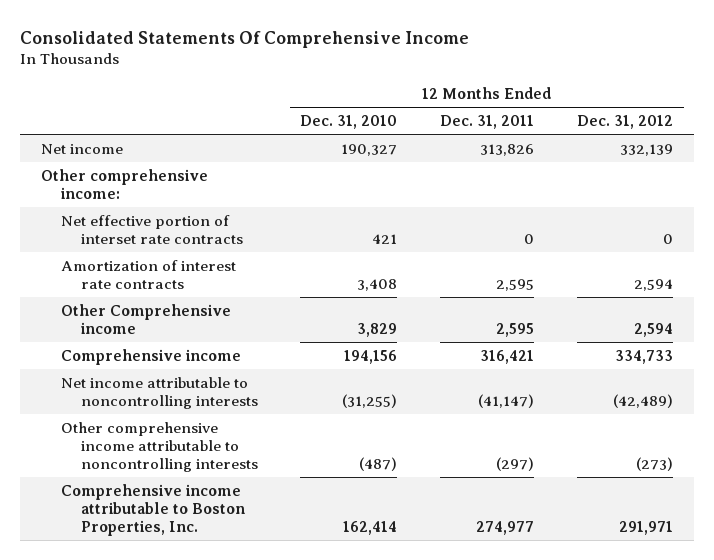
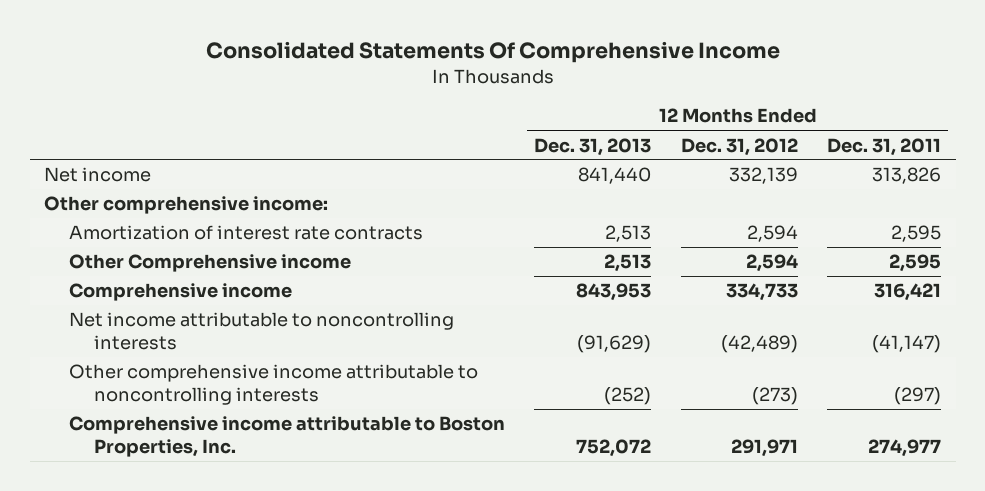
[300,115,398,130] Dec. 31, 2010 -> none
none -> [534,137,652,156] Dec. 31, 2013
[60,214,243,244] Net effective portion of interset rate contracts -> none

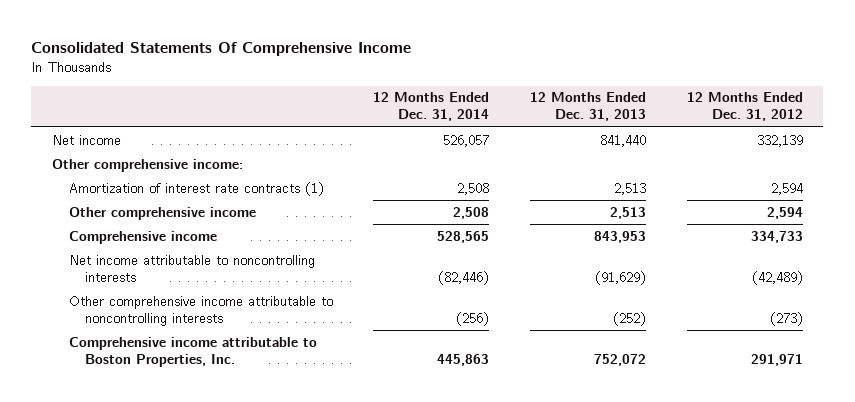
[826,137,941,156] Dec. 31, 2011 -> none
none -> [373,92,490,122] 12 Months Ended Dec. 31, 2014
[69,225,424,241] Amortization of interest rate contracts -> [68,181,324,196] Amortization of interest rate contracts (1)
[69,254,352,273] Other Comprehensive income -> [68,206,256,220] Other comprehensive income

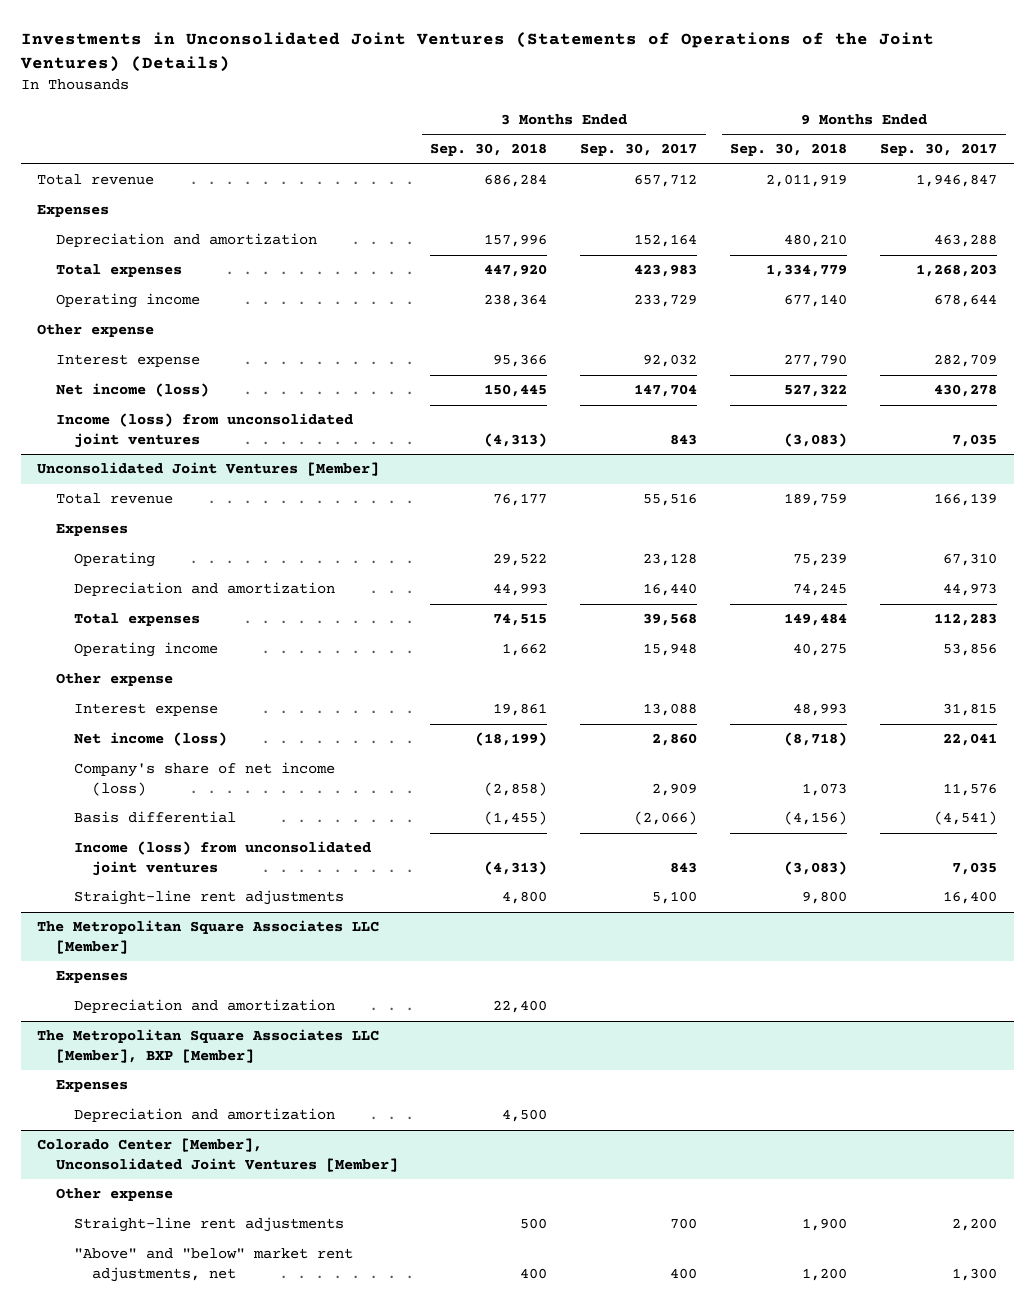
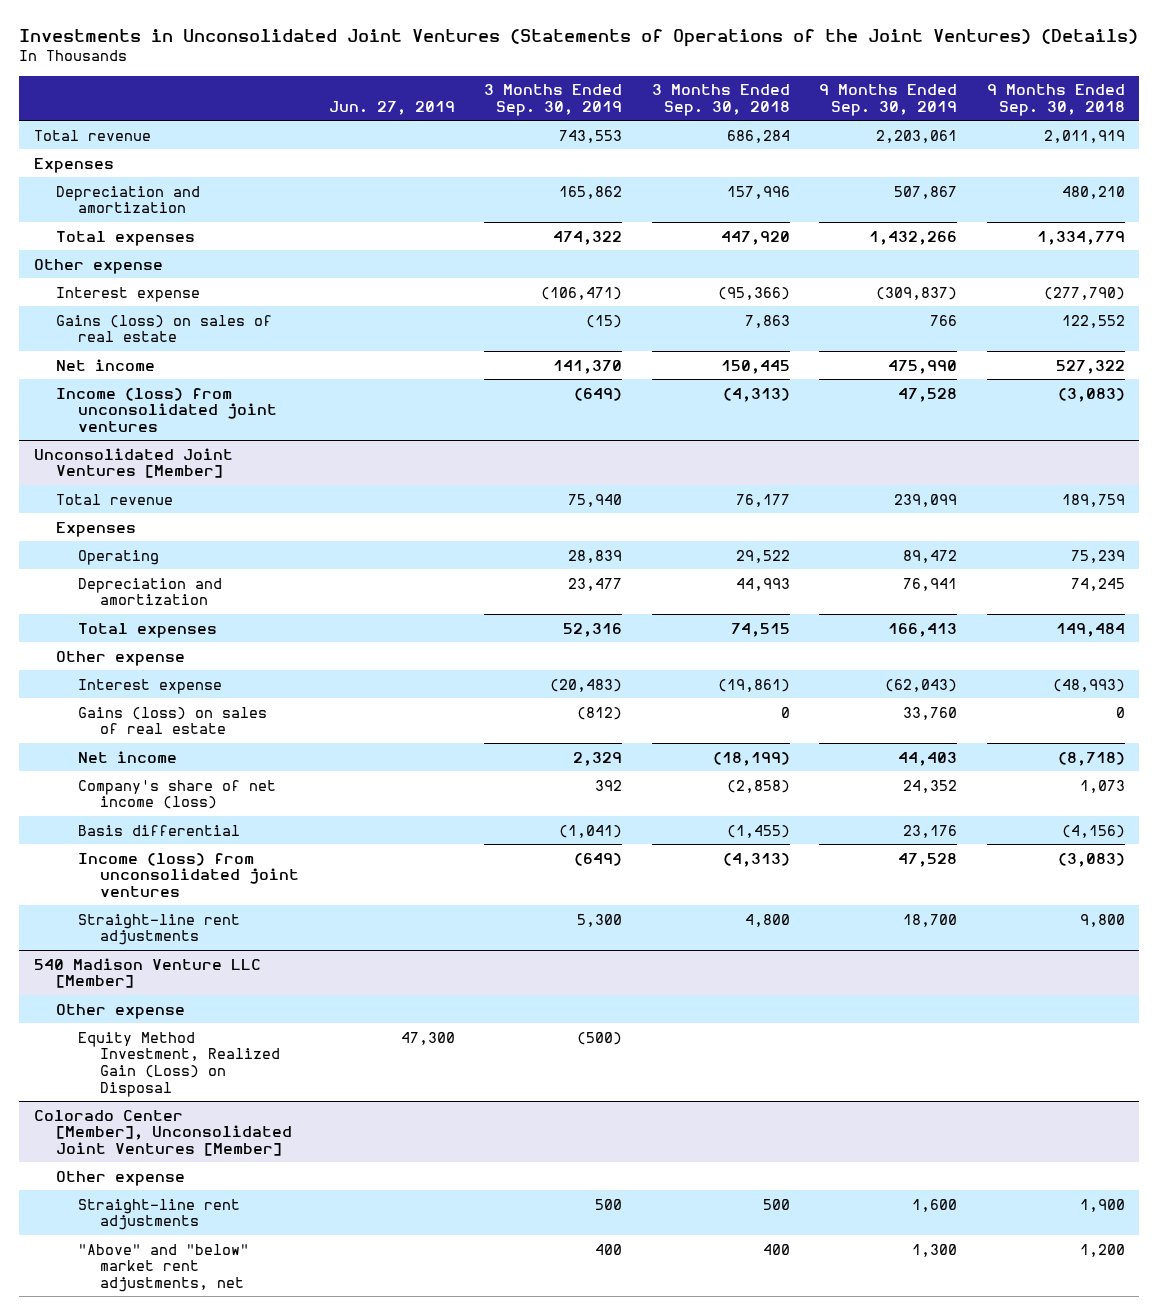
[580,143,698,157] Sep. 30, 2017 -> none
[880,143,998,157] Sep. 30, 2017 -> none
none -> [328,100,455,115] Jun. 27, 2019
none -> [484,84,623,116] 3 Months Ended Sep. 30, 2019
none -> [819,84,958,116] 9 Months Ended Sep. 30, 2019
[55,293,200,309] Operating income -> none
[493,354,548,368] 95,366 -> [717,286,790,300] (95,366)
[784,354,848,368] 277,790 -> [1043,286,1125,300] (277,790)
none -> [56,314,273,343] Gains (loss) on sales of real estate
[55,383,209,398] Net income (loss) -> [56,358,156,371] Net income
[73,642,218,658] Operating income -> none
[493,703,548,717] 19,861 -> [717,678,790,692] (19,861)
[793,703,848,717] 48,993 -> [1052,678,1125,692] (48,993)
none -> [78,706,268,735] Gains (loss) on sales of real estate
[73,732,227,747] Net income (loss) -> [78,750,178,763] Net income
[37,920,380,954] The Metropolitan Square Associates LLC [Member] -> none
[55,971,128,984] Expenses -> none
[73,999,335,1014] Depreciation and amortization -> none
[37,1029,380,1063] The Metropolitan Square Associates LLC [Member], BXP [Member] -> none
[55,1080,128,1093] Expenses -> none
[73,1108,335,1123] Depreciation and amortization -> none
none -> [33,957,261,989] 540 Madison Venture LLC [Member]
none -> [56,1003,186,1019] Other expense
none -> [78,1031,281,1097] Equity Method Investment, Realized Gain (Loss) on Disposal

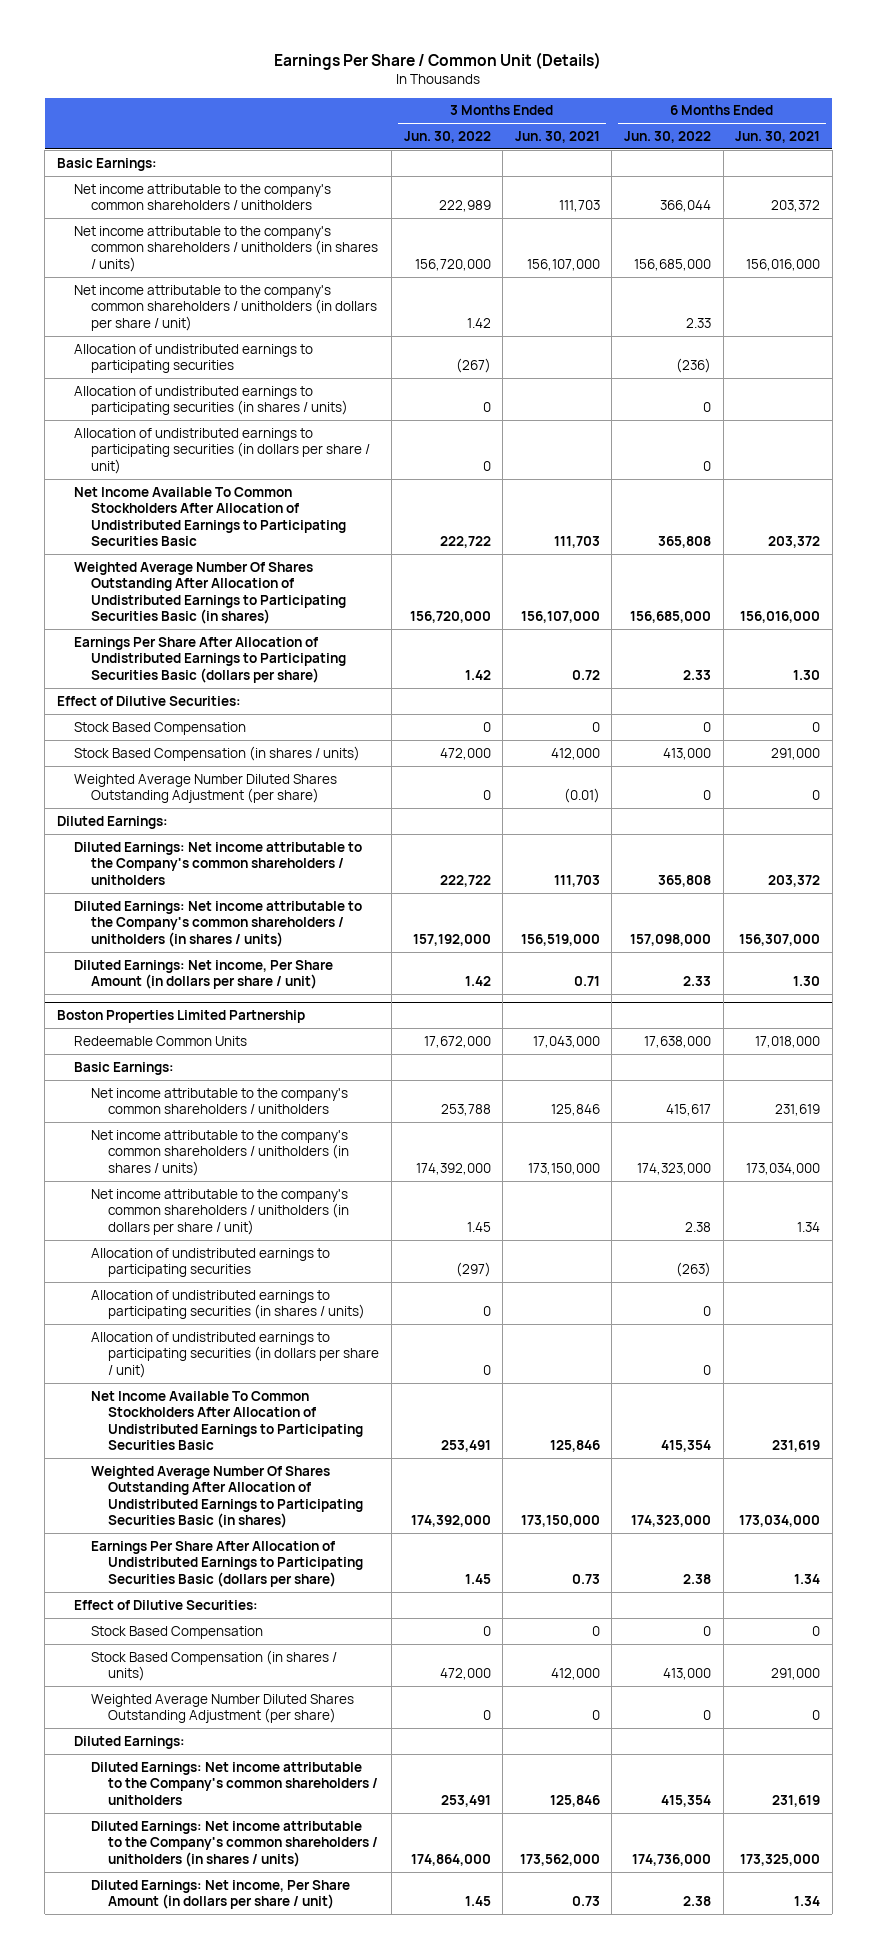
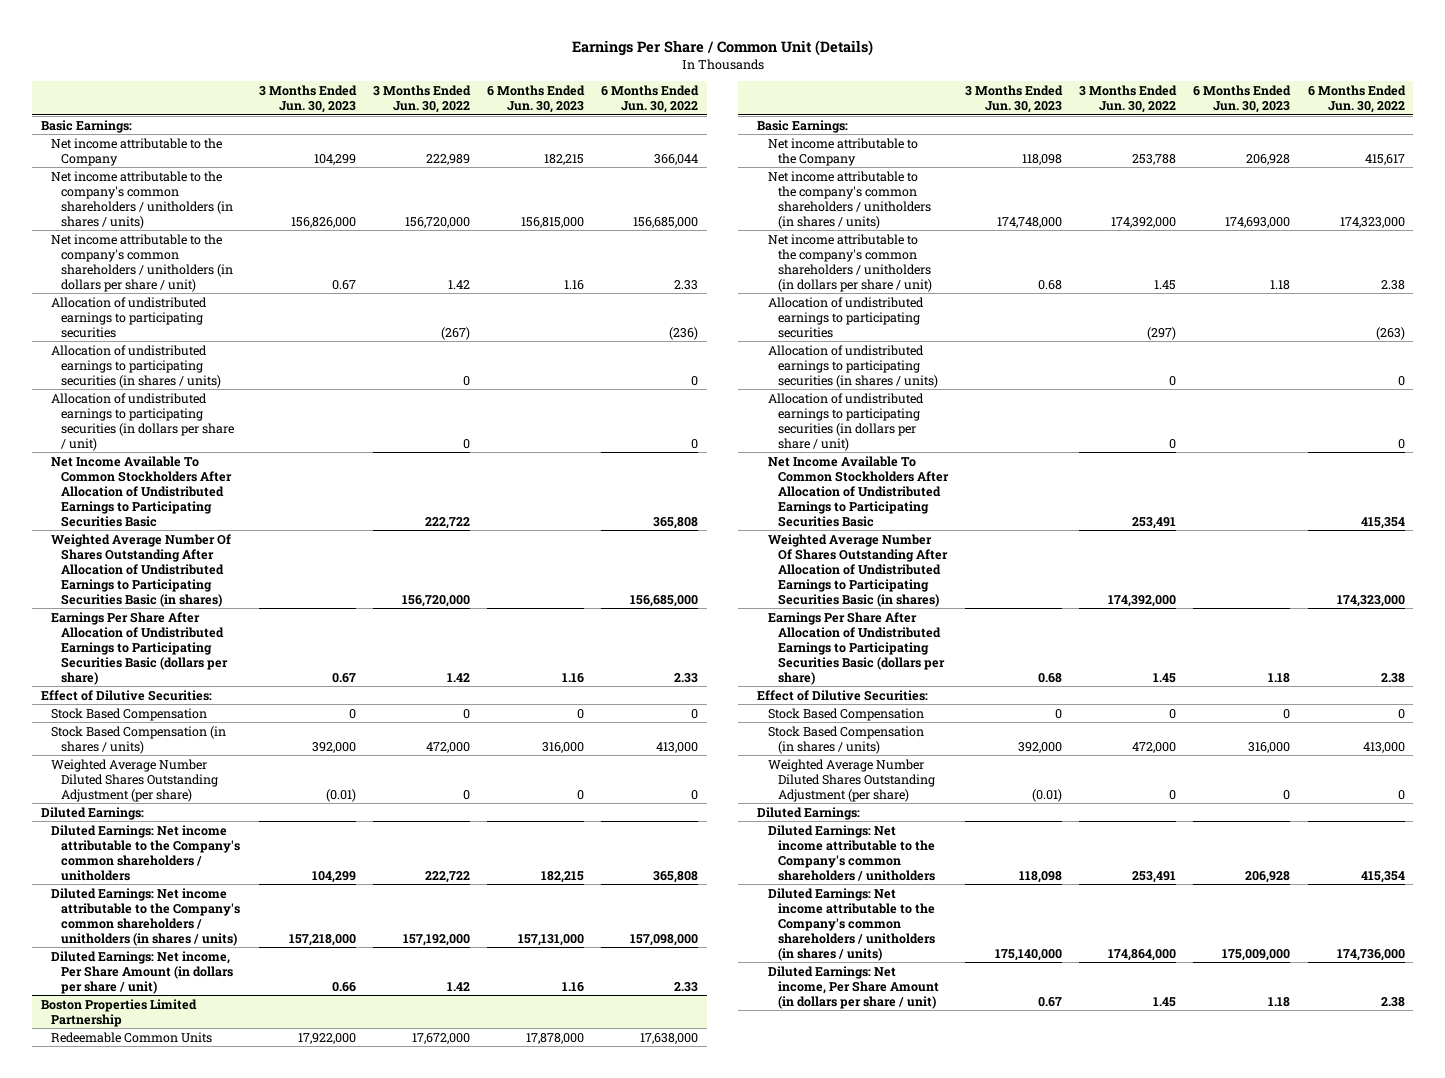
[514,130,600,143] Jun. 30, 2021 -> none
[735,130,821,143] Jun. 30, 2021 -> none
none -> [258,85,357,114] 3 Months Ended Jun. 30, 2023
none -> [487,85,586,114] 6 Months Ended Jun. 30, 2023
[73,183,331,211] Net income attributable to the company's common shareholders / unitholders -> [50,137,222,166] Net income attributable to the Company
[91,1087,349,1115] Net income attributable to the company's common shareholders / unitholders -> [767,137,918,166] Net income attributable to the Company

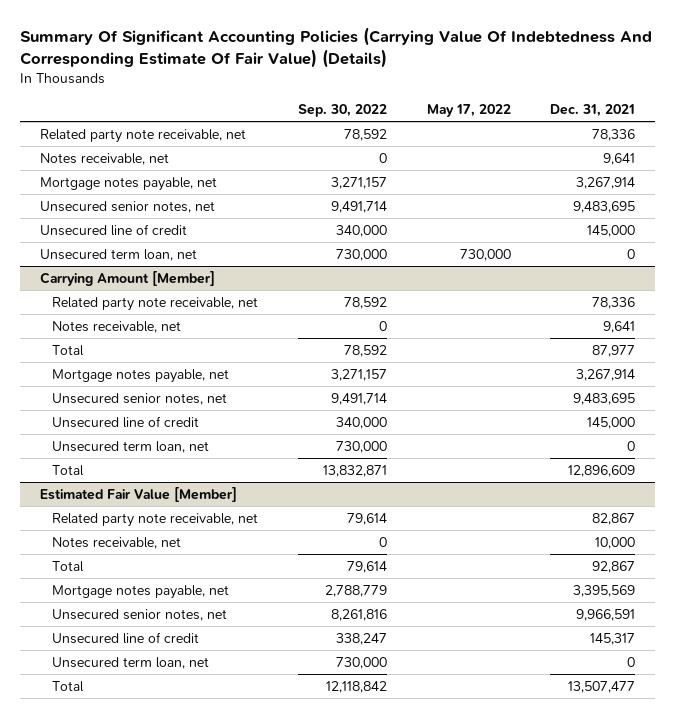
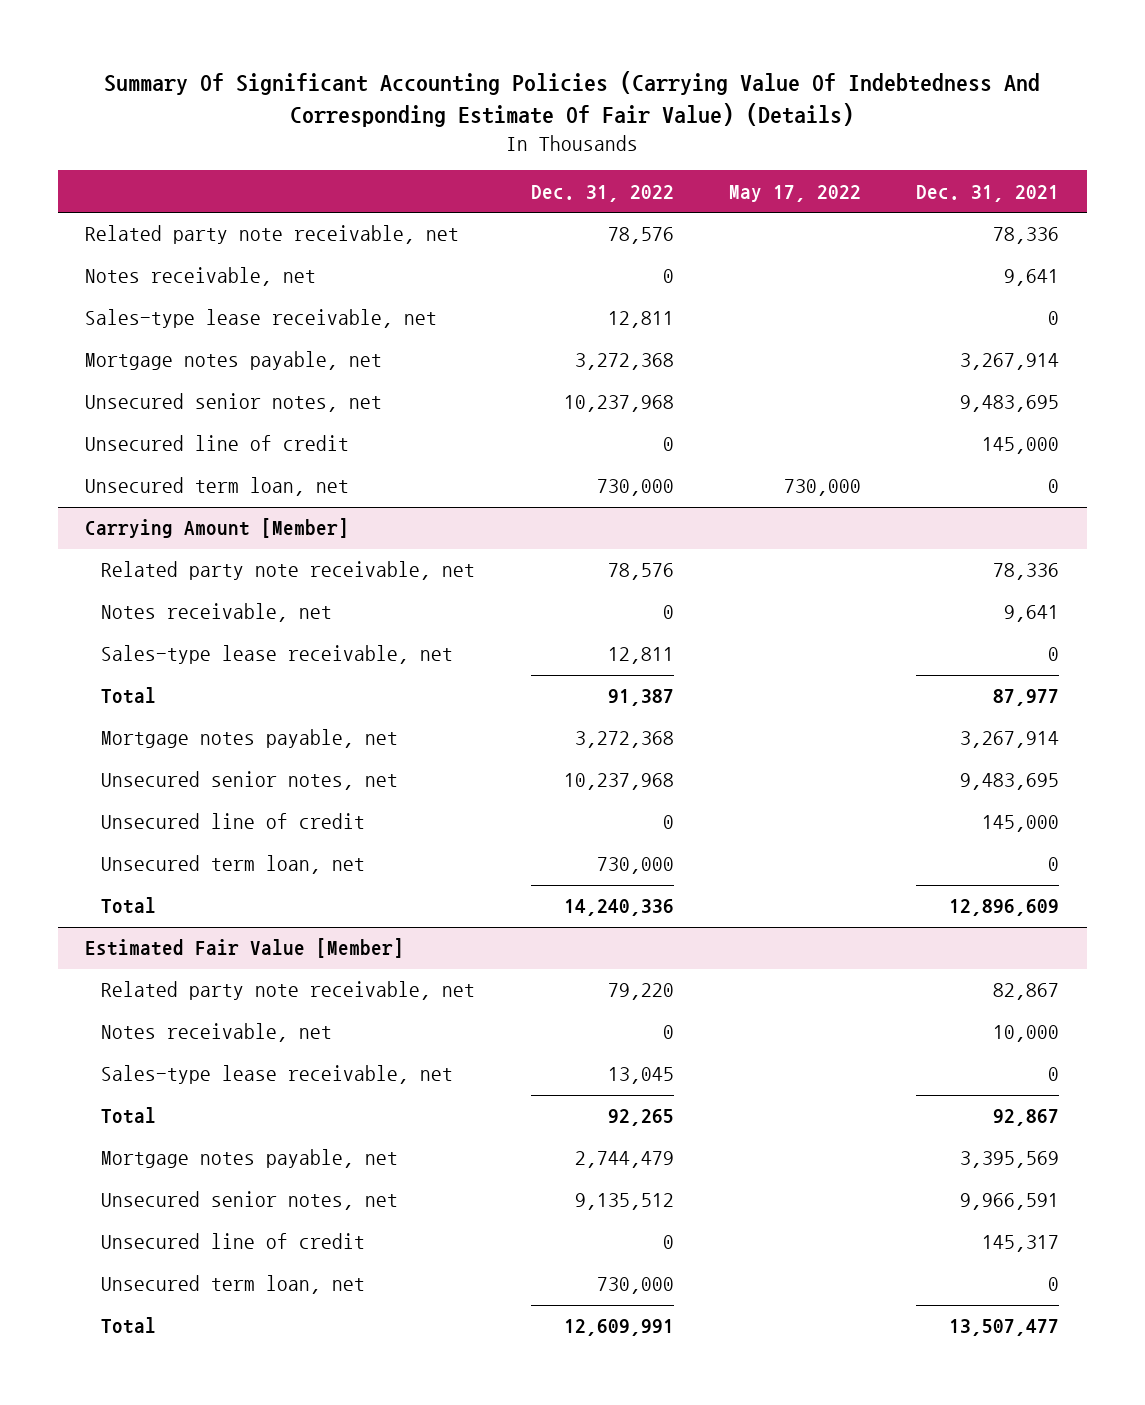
[297,104,387,118] Sep. 30, 2022 -> none
none -> [530,184,674,202] Dec. 31, 2022
none -> [85,309,438,329] Sales-type lease receivable, net
none -> [101,645,454,665] Sales-type lease receivable, net
none -> [101,1065,454,1085] Sales-type lease receivable, net

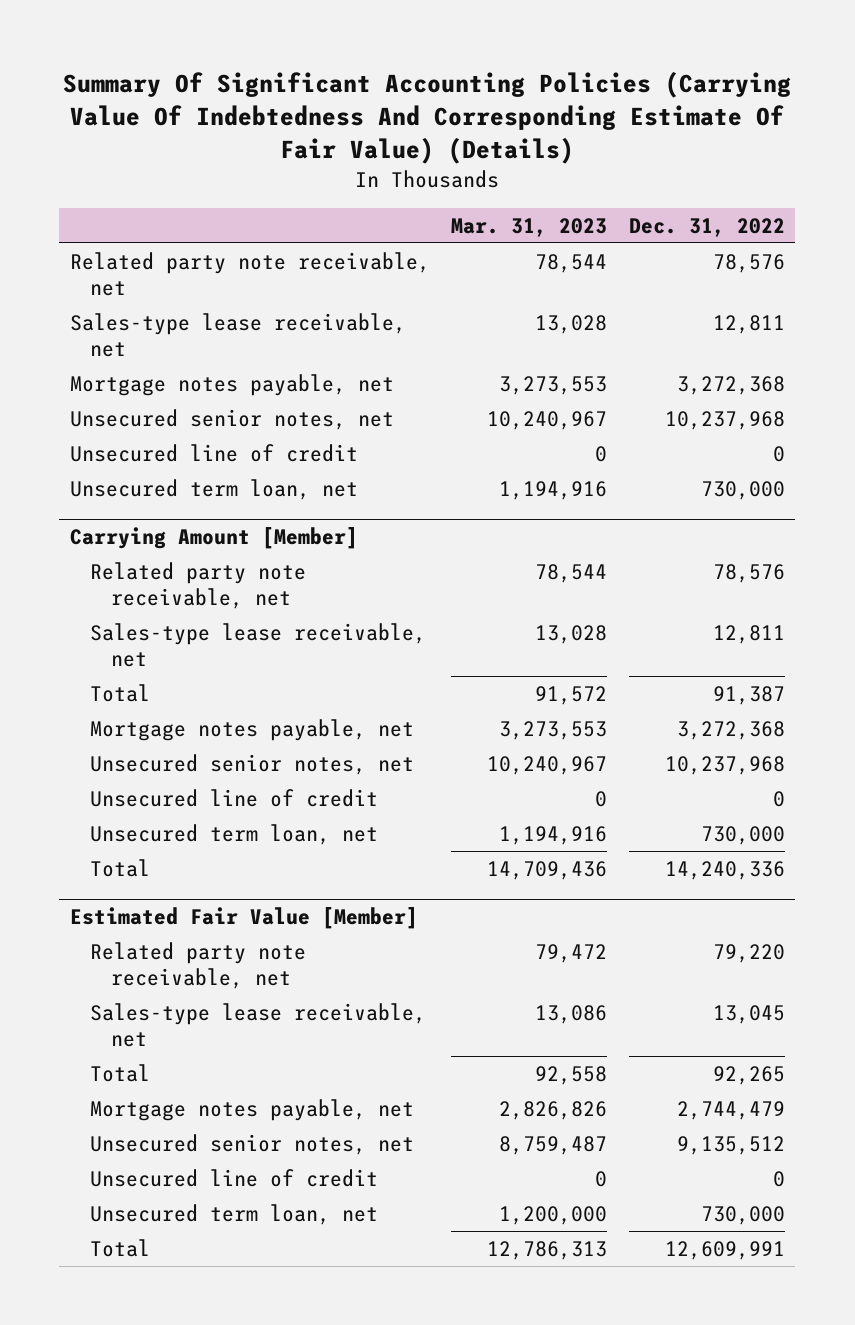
[728,184,861,202] May 17, 2022 -> none
[916,184,1060,202] Dec. 31, 2021 -> none
none -> [451,217,608,237] Mar. 31, 2023
[85,267,317,287] Notes receivable, net -> none
[101,603,333,623] Notes receivable, net -> none
[101,1023,333,1043] Notes receivable, net -> none

